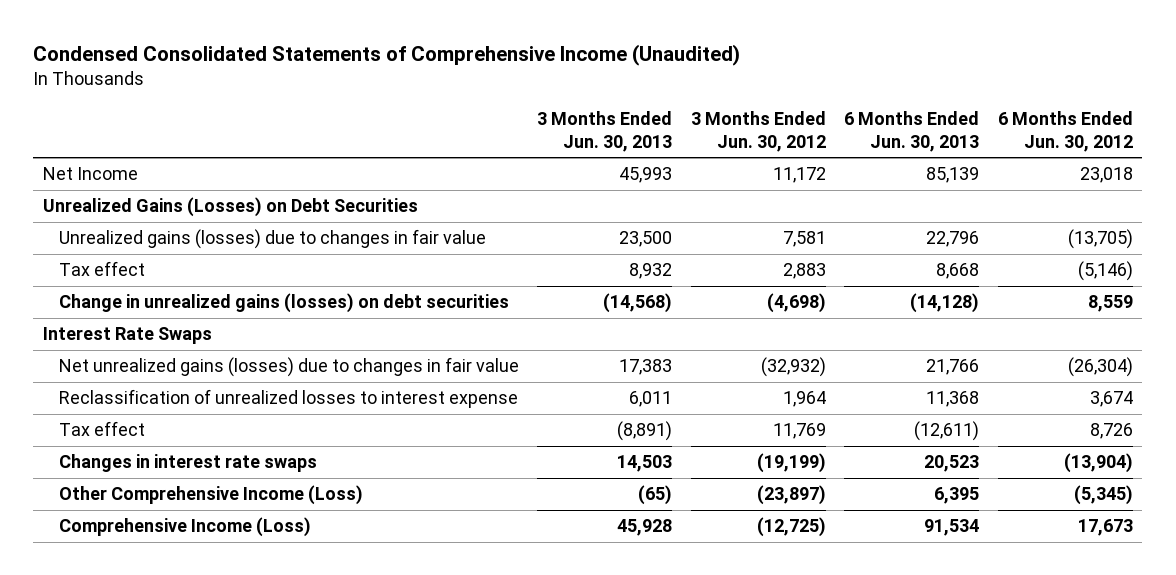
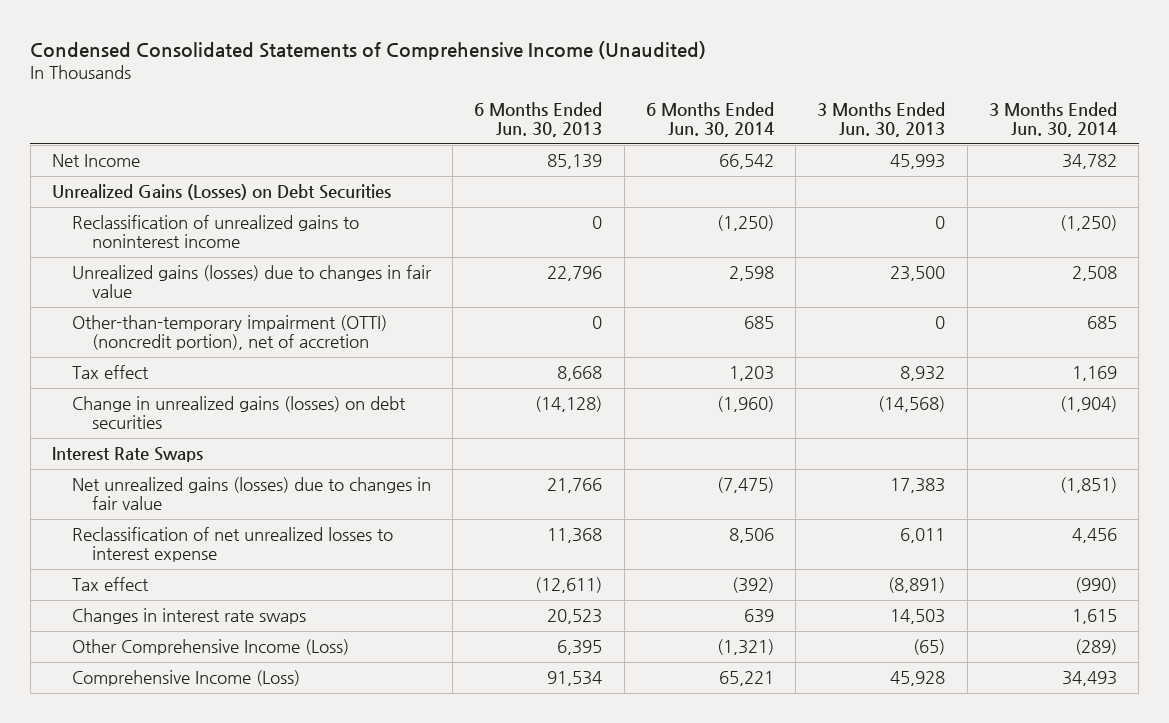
[690,111,826,152] 3 Months Ended Jun. 30, 2012 -> none
[997,111,1133,152] 6 Months Ended Jun. 30, 2012 -> none
none -> [645,101,774,138] 6 Months Ended Jun. 30, 2014
none -> [988,101,1117,138] 3 Months Ended Jun. 30, 2014
none -> [71,214,359,249] Reclassification of unrealized gains to noninterest income
none -> [71,314,387,351] Other-than-temporary impairment (OTTI) (noncredit portion), net of accretion
[58,389,518,409] Reclassification of unrealized losses to interest expense -> [71,526,393,563] Reclassification of net unrealized losses to interest expense

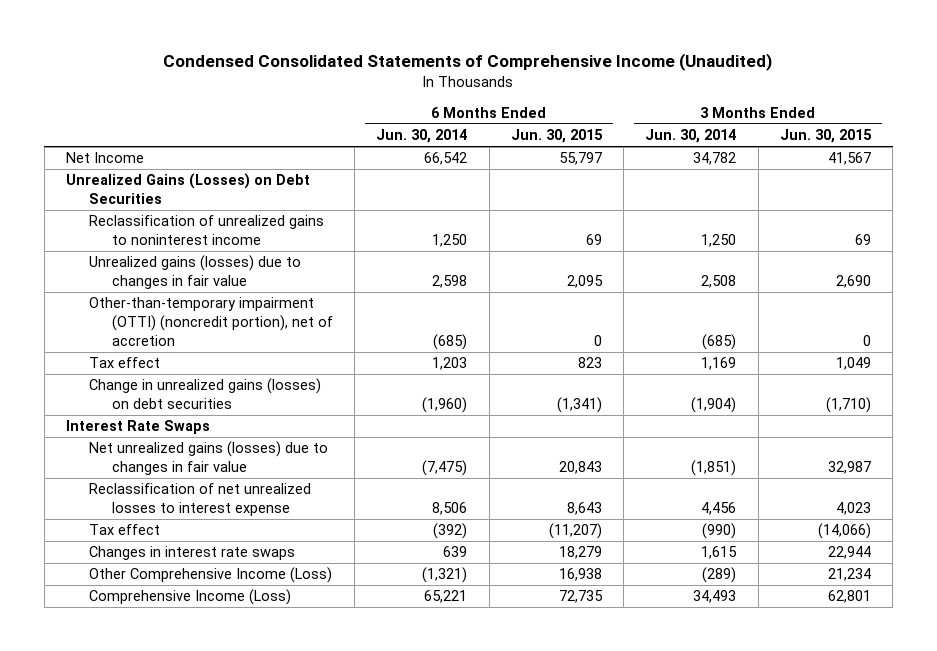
[474,101,603,138] 6 Months Ended Jun. 30, 2013 -> none
[817,101,946,138] 3 Months Ended Jun. 30, 2013 -> none
none -> [510,129,603,144] Jun. 30, 2015
none -> [779,129,872,144] Jun. 30, 2015
[716,214,774,231] (1,250) -> [432,234,468,248] 1,250
[1059,214,1117,231] (1,250) -> [701,234,737,248] 1,250
[743,315,774,329] 685 -> [433,334,468,351] (685)
[1086,315,1117,329] 685 -> [702,334,737,351] (685)

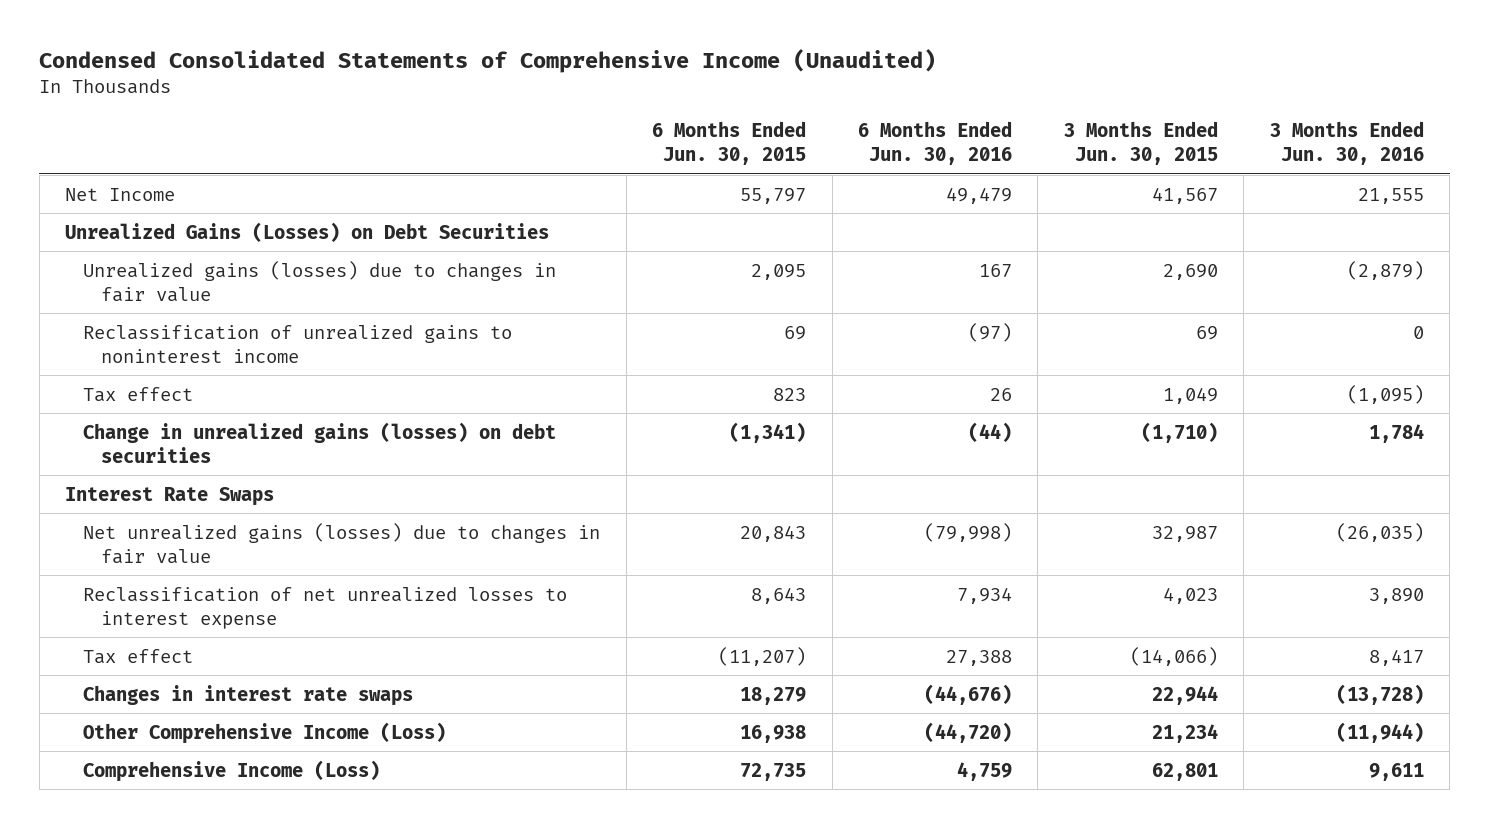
[376,129,468,144] Jun. 30, 2014 -> none
[645,129,737,144] Jun. 30, 2014 -> none
none -> [858,120,1013,165] 6 Months Ended Jun. 30, 2016
none -> [1269,120,1424,165] 3 Months Ended Jun. 30, 2016
[88,297,333,347] Other-than-temporary impairment (OTTI) (noncredit portion), net of accretion -> none
[88,215,324,246] Reclassification of unrealized gains to noninterest income -> [83,324,513,363] Reclassification of unrealized gains to noninterest income

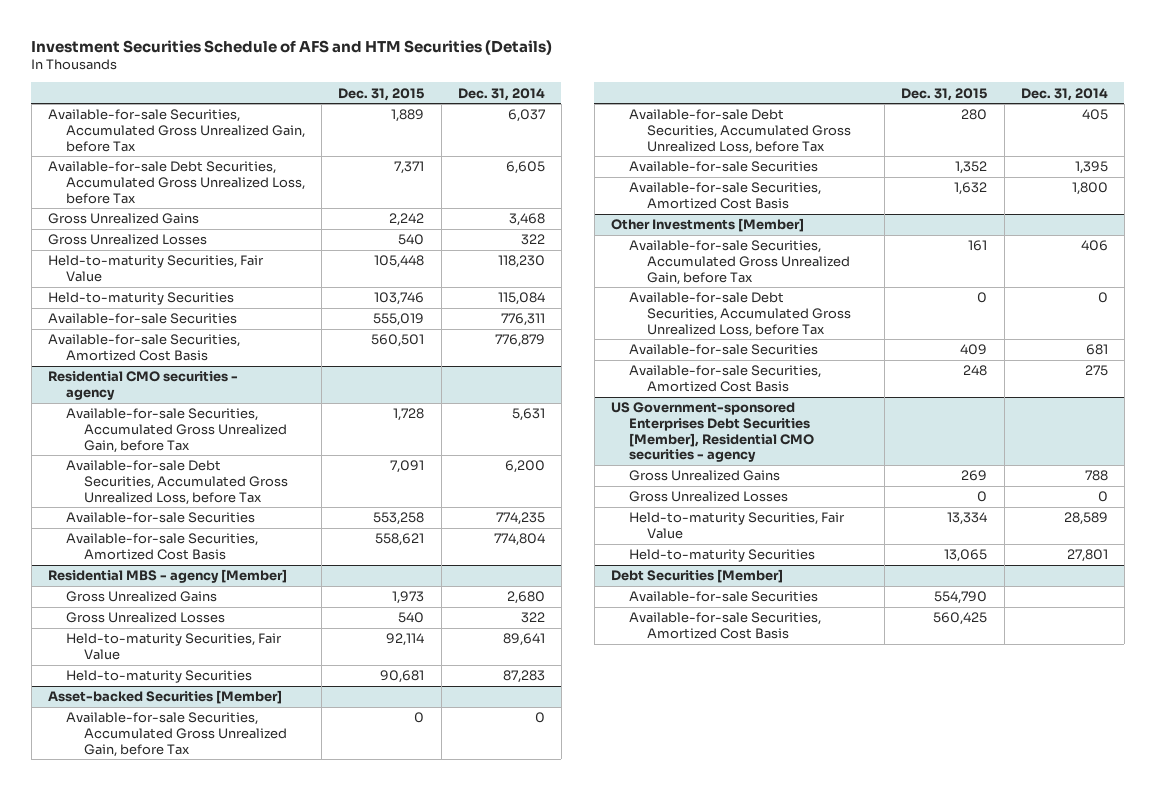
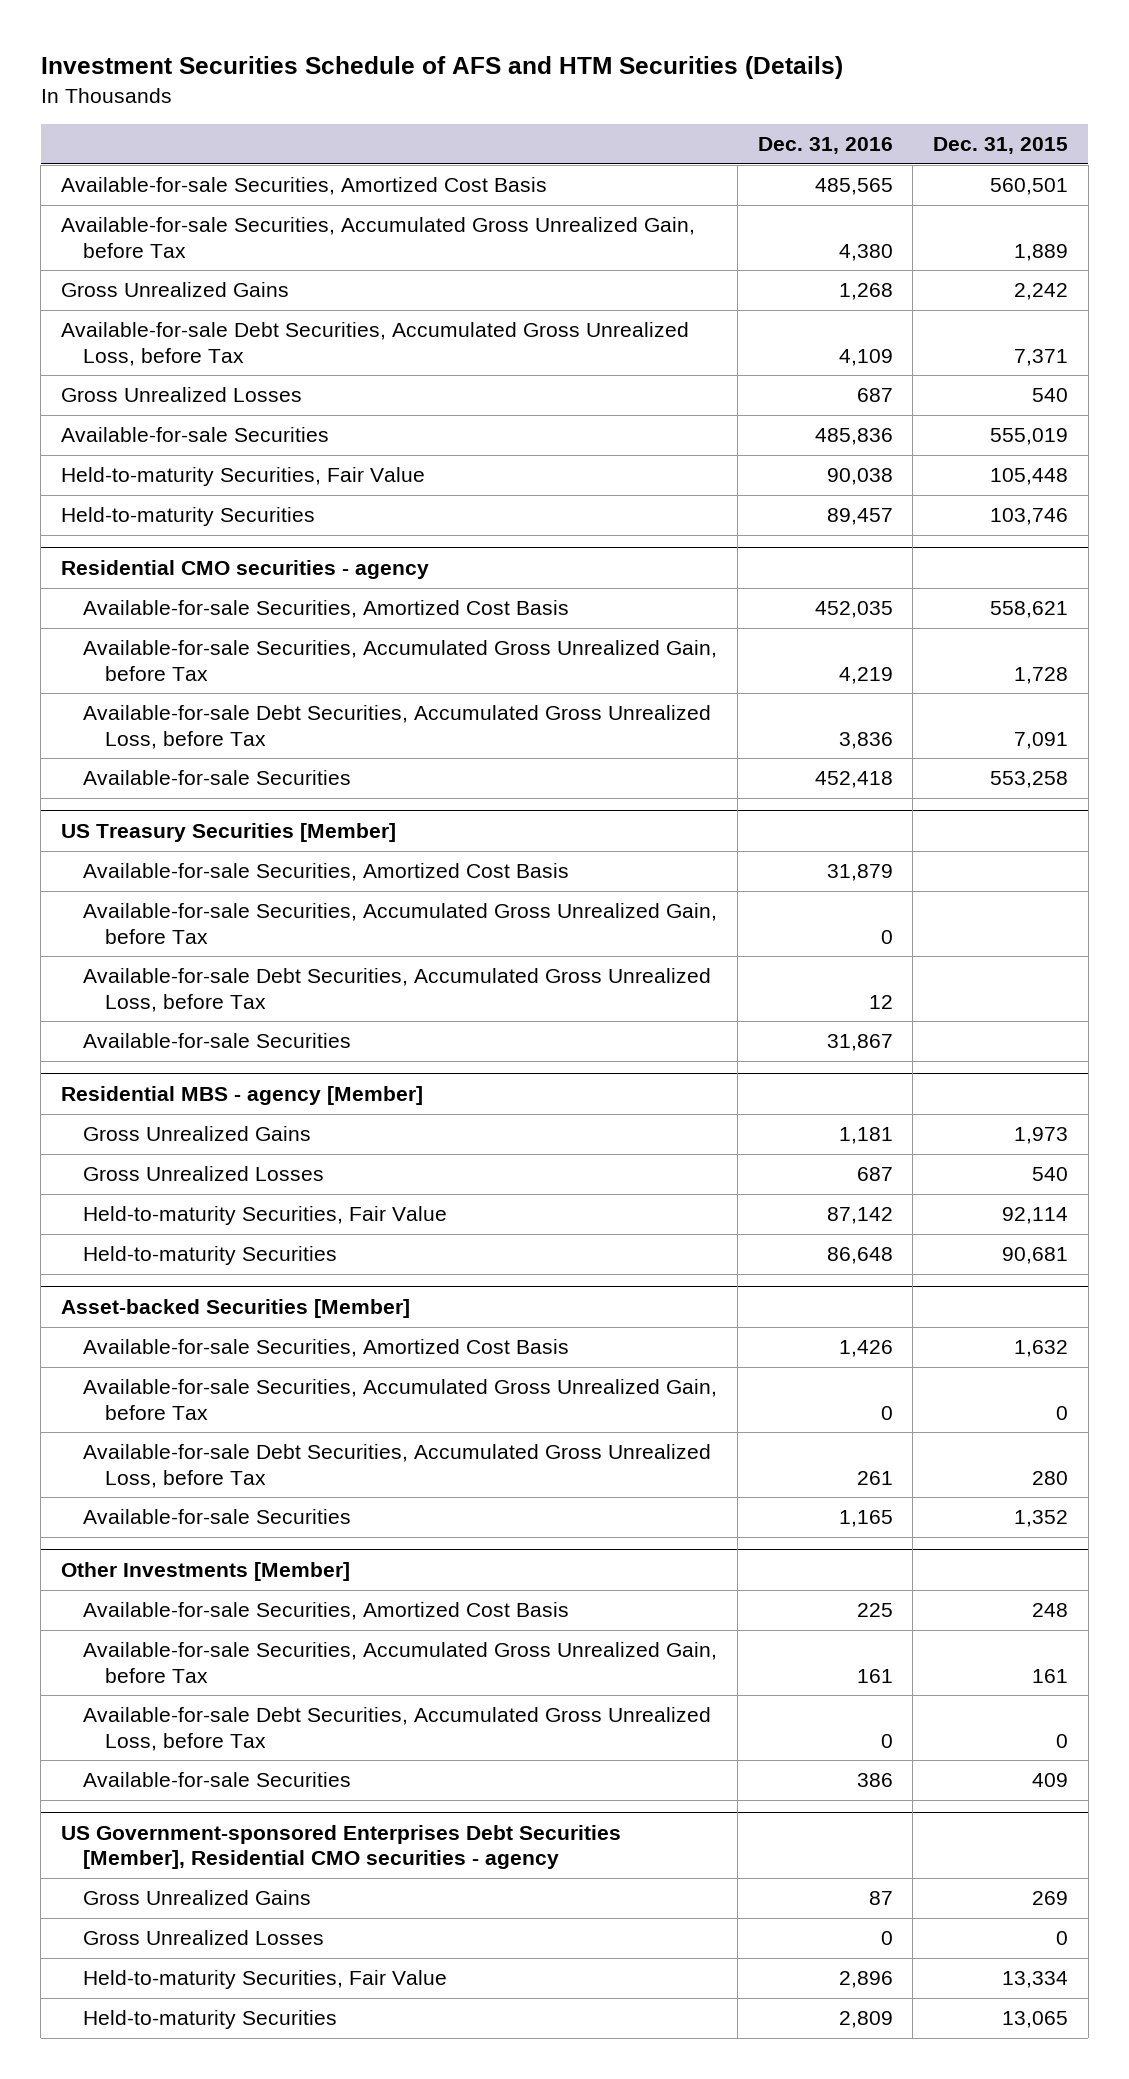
[457,87,545,101] Dec. 31, 2014 -> none
none -> [757,137,893,155] Dec. 31, 2016
[47,334,240,362] Available-for-sale Securities, Amortized Cost Basis -> [61,177,548,196] Available-for-sale Securities, Amortized Cost Basis
[47,161,306,204] Available-for-sale Debt Securities, Accumulated Gross Unrealized Loss, before Tax -> [61,322,690,366] Available-for-sale Debt Securities, Accumulated Gross Unrealized Loss, before Tax
[47,313,237,325] Available-for-sale Securities -> [61,427,330,443] Available-for-sale Securities
[66,533,259,561] Available-for-sale Securities, Amortized Cost Basis -> [82,600,569,619] Available-for-sale Securities, Amortized Cost Basis
none -> [61,822,397,842] US Treasury Securities [Member]
none -> [82,863,569,882] Available-for-sale Securities, Amortized Cost Basis
none -> [82,903,717,944] Available-for-sale Securities, Accumulated Gross Unrealized Gain, before Tax
none -> [82,968,711,1012] Available-for-sale Debt Securities, Accumulated Gross Unrealized Loss, before Tax
none -> [82,1033,351,1049] Available-for-sale Securities
[629,182,822,210] Available-for-sale Securities, Amortized Cost Basis -> [82,1339,569,1358] Available-for-sale Securities, Amortized Cost Basis
[629,365,822,393] Available-for-sale Securities, Amortized Cost Basis -> [82,1602,569,1621] Available-for-sale Securities, Amortized Cost Basis
[610,569,783,584] Debt Securities [Member] -> none
[629,591,819,603] Available-for-sale Securities -> none
[629,612,822,640] Available-for-sale Securities, Amortized Cost Basis -> none

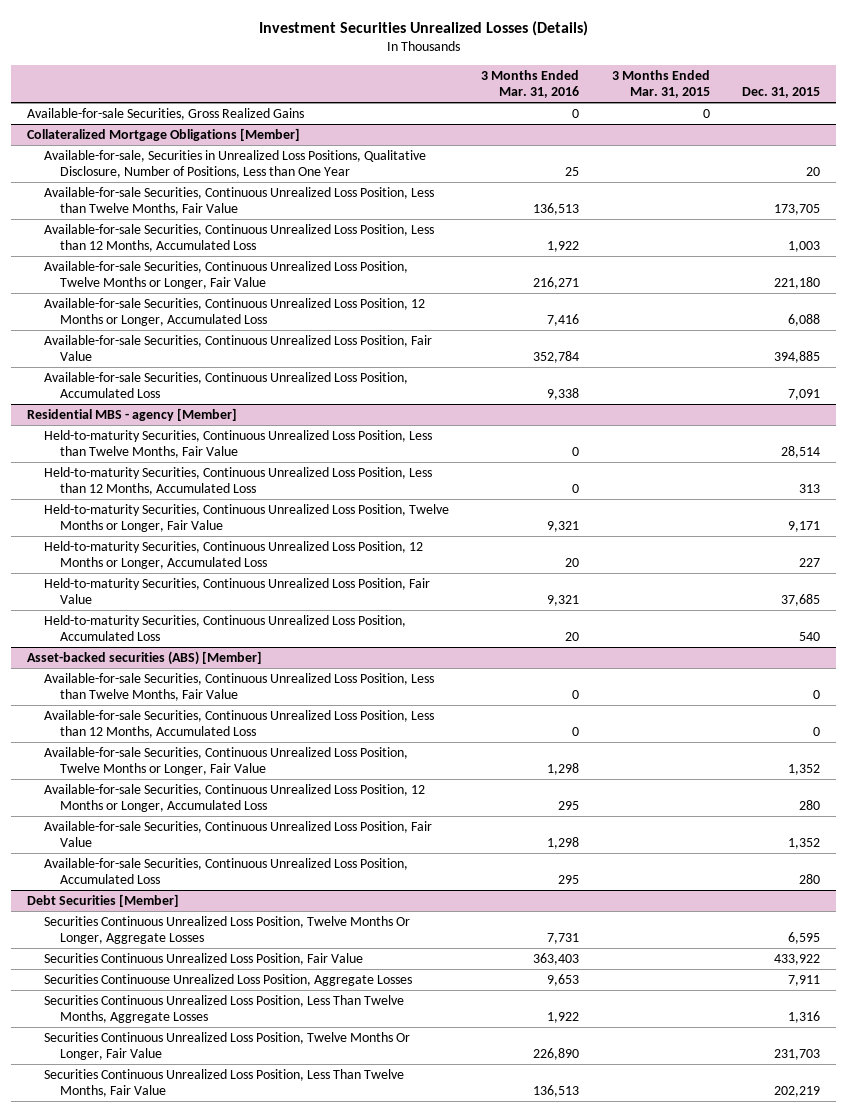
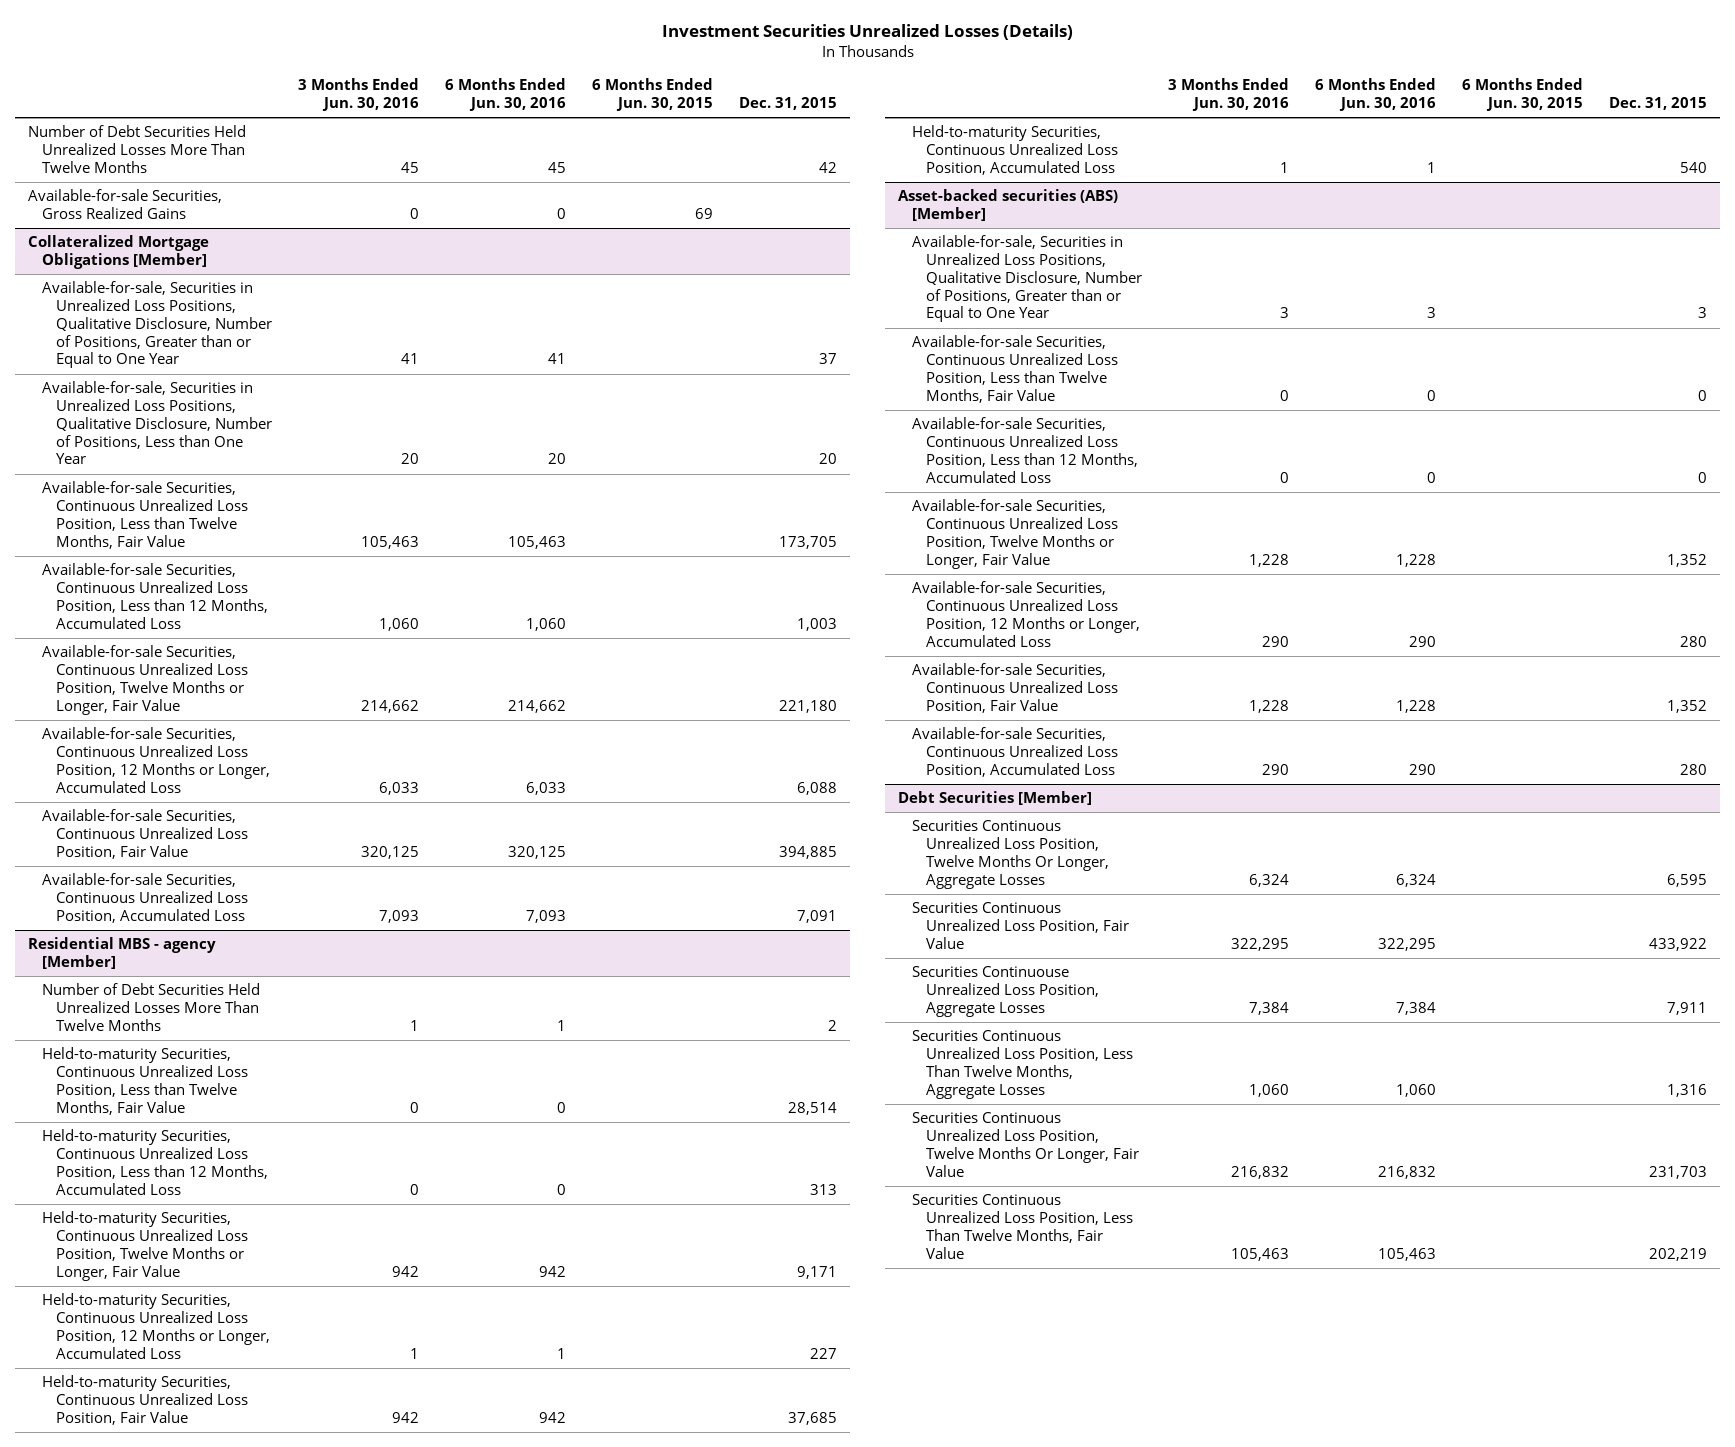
[481,69,580,99] 3 Months Ended Mar. 31, 2016 -> none
[611,69,710,99] 3 Months Ended Mar. 31, 2015 -> none
none -> [298,78,420,112] 3 Months Ended Jun. 30, 2016
none -> [445,78,567,112] 6 Months Ended Jun. 30, 2016
none -> [591,78,713,112] 6 Months Ended Jun. 30, 2015
none -> [28,125,247,173] Number of Debt Securities Held Unrealized Losses More Than Twelve Months
none -> [42,281,273,369] Available-for-sale, Securities in Unrealized Loss Positions, Qualitative Disclosure, Number of Positions, Greater than or Equal to One Year
none -> [42,983,261,1031] Number of Debt Securities Held Unrealized Losses More Than Twelve Months
none -> [912,235,1143,323] Available-for-sale, Securities in Unrealized Loss Positions, Qualitative Disclosure, Number of Positions, Greater than or Equal to One Year

